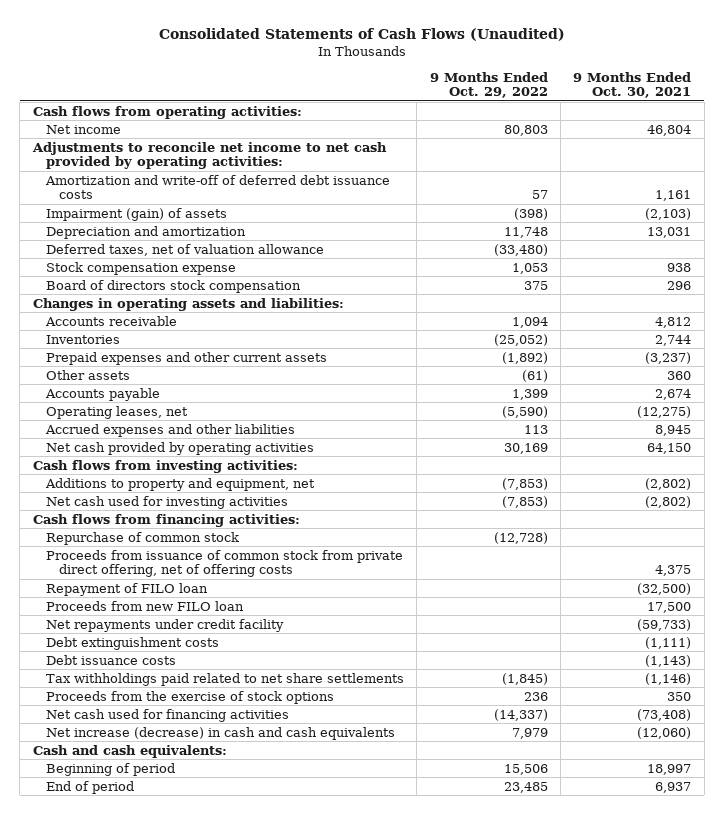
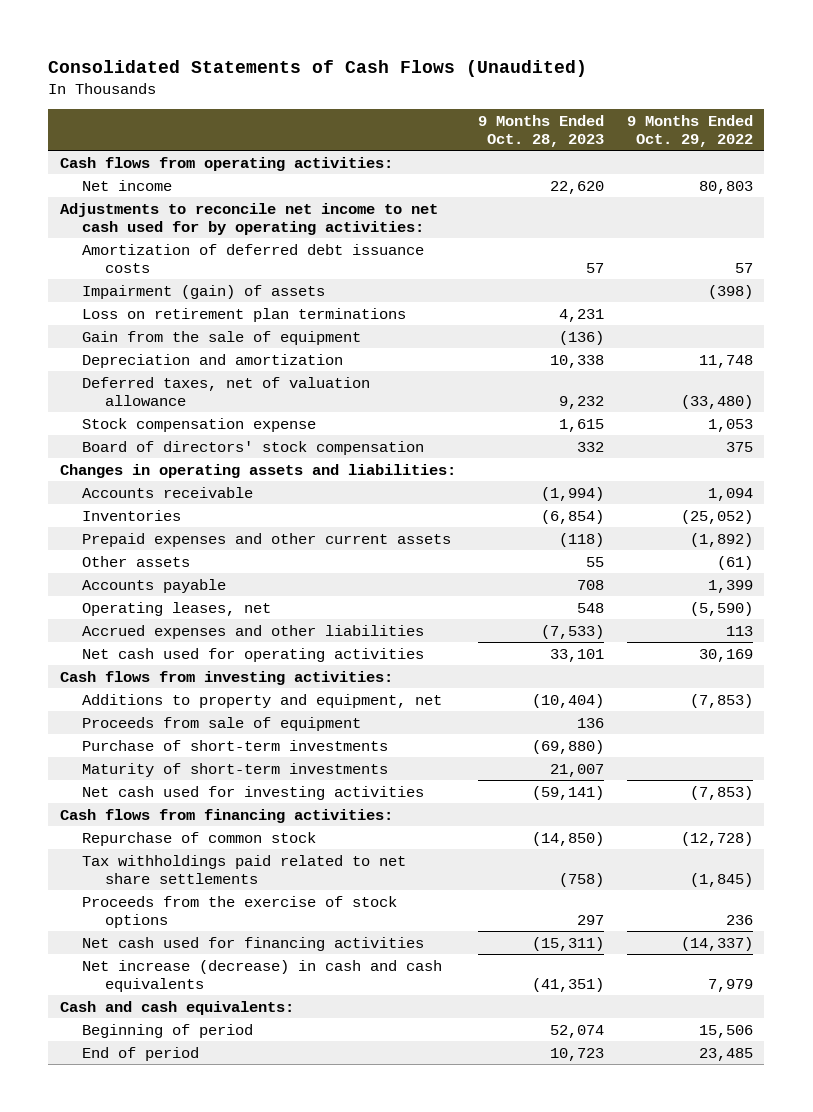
[573,71,692,99] 9 Months Ended Oct. 30, 2021 -> none
none -> [478,114,605,147] 9 Months Ended Oct. 28, 2023
[31,141,387,170] Adjustments to reconcile net income to net cash provided by operating activities: -> [59,202,438,235] Adjustments to reconcile net income to net cash used for by operating activities:
[44,174,390,200] Amortization and write-off of deferred debt issuance costs -> [82,243,425,273] Amortization of deferred debt issuance costs
none -> [82,307,407,322] Loss on retirement plan terminations
none -> [82,330,362,345] Gain from the sale of equipment
[45,279,301,293] Board of directors stock compensation -> [82,440,425,455] Board of directors' stock compensation
[45,441,314,455] Net cash provided by operating activities -> [82,647,425,662] Net cash used for operating activities
none -> [82,716,362,731] Proceeds from sale of equipment
none -> [82,739,389,751] Purchase of short-term investments
none -> [82,762,389,777] Maturity of short-term investments
[45,549,403,578] Proceeds from issuance of common stock from private direct offering, net of offering costs -> none
[45,582,208,596] Repayment of FILO loan -> none
[45,600,244,611] Proceeds from new FILO loan -> none
[45,618,284,632] Net repayments under credit facility -> none
[45,636,219,650] Debt extinguishment costs -> none
[45,654,176,665] Debt issuance costs -> none

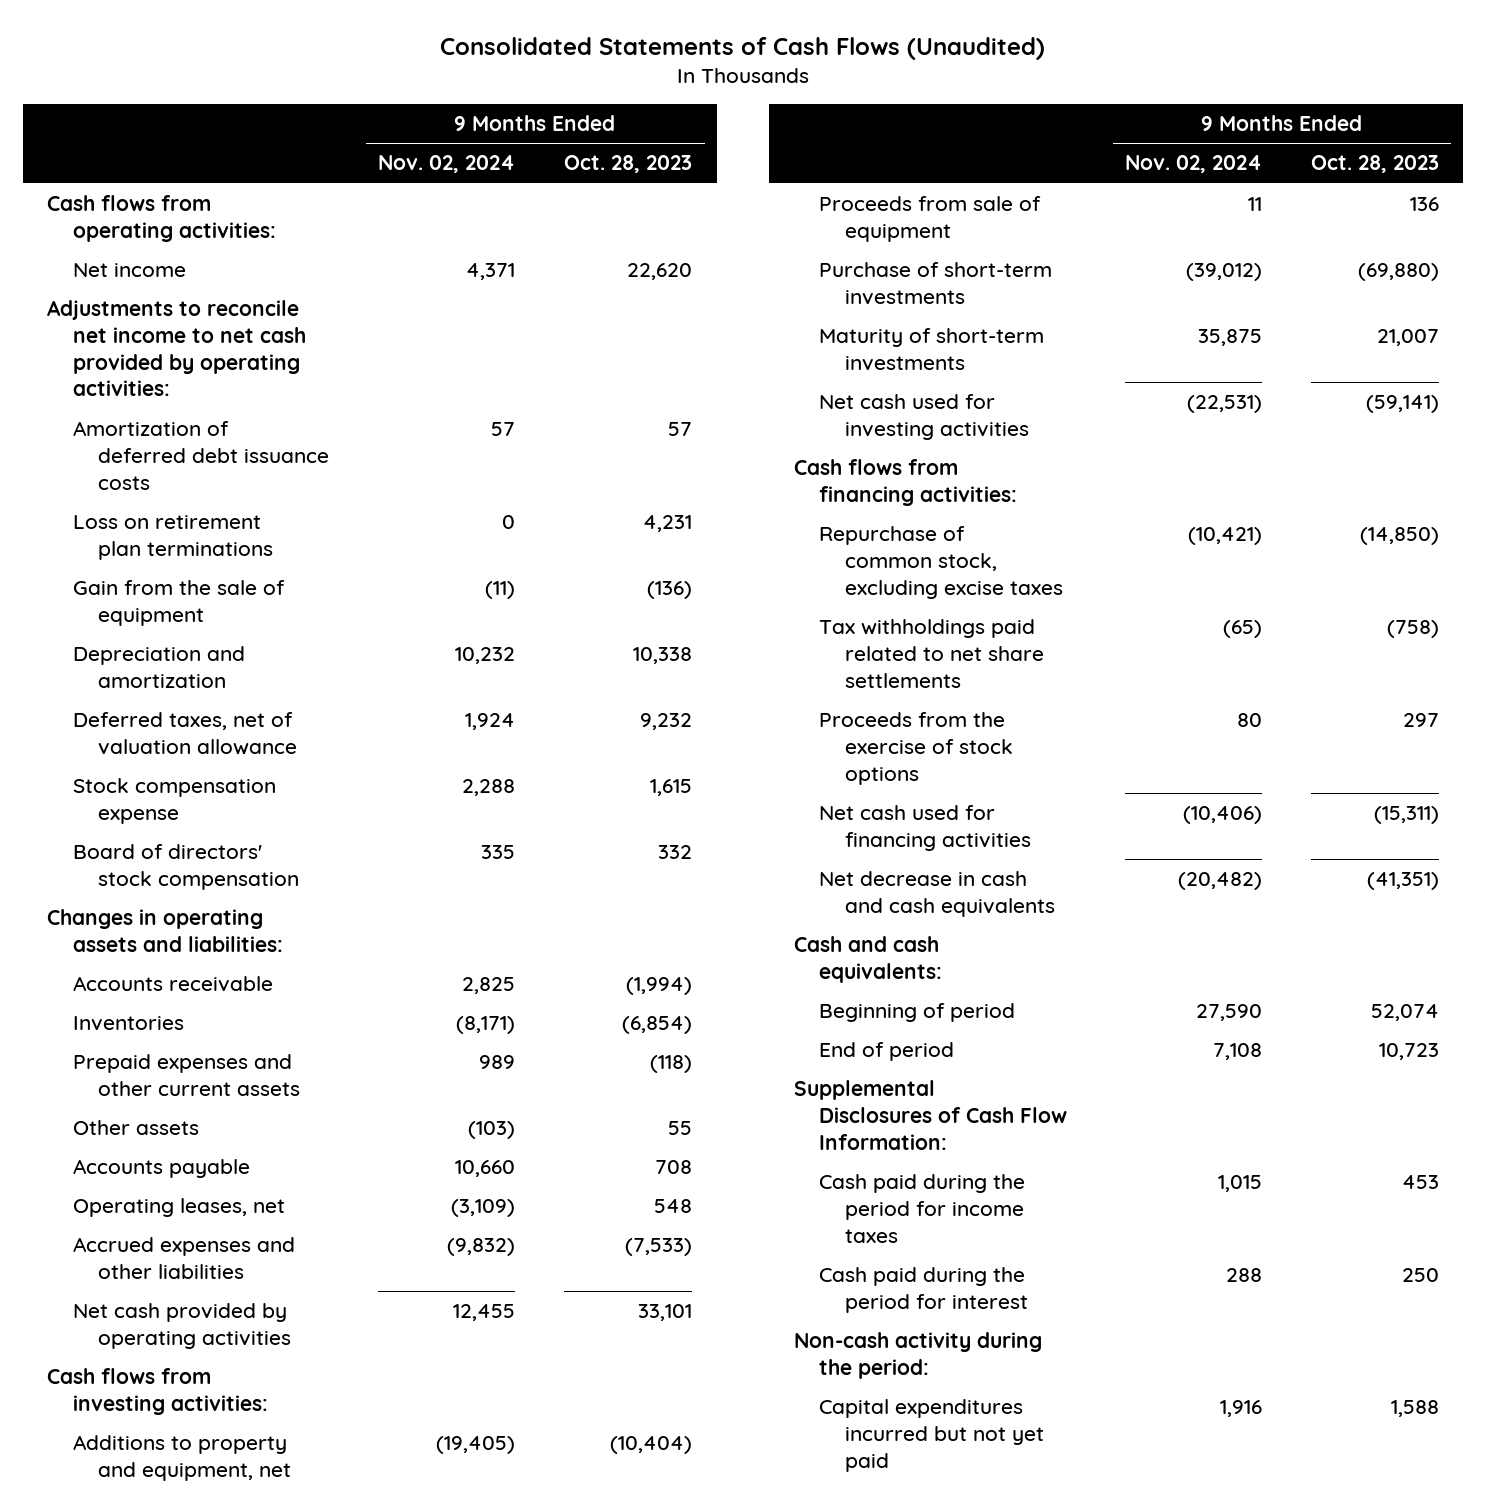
[626,114,753,147] 9 Months Ended Oct. 29, 2022 -> none
none -> [378,155,516,174] Nov. 02, 2024
[59,202,438,235] Adjustments to reconcile net income to net cash used for by operating activities: -> [47,300,306,397] Adjustments to reconcile net income to net cash provided by operating activities:
[82,284,326,299] Impairment (gain) of assets -> none
[82,647,425,662] Net cash used for operating activities -> [72,1303,292,1349] Net cash provided by operating activities
[82,831,317,846] Repurchase of common stock -> [819,526,1063,599] Repurchase of common stock, excluding excise taxes
[82,959,443,992] Net increase (decrease) in cash and cash equivalents -> [819,871,1055,917] Net decrease in cash and cash equivalents
none -> [793,1080,1068,1150] Supplemental Disclosures of Cash Flow Information:
none -> [819,1174,1026,1243] Cash paid during the period for income taxes
none -> [819,1267,1028,1313] Cash paid during the period for interest
none -> [793,1332,1042,1379] Non-cash activity during the period:
none -> [819,1399,1044,1472] Capital expenditures incurred but not yet paid

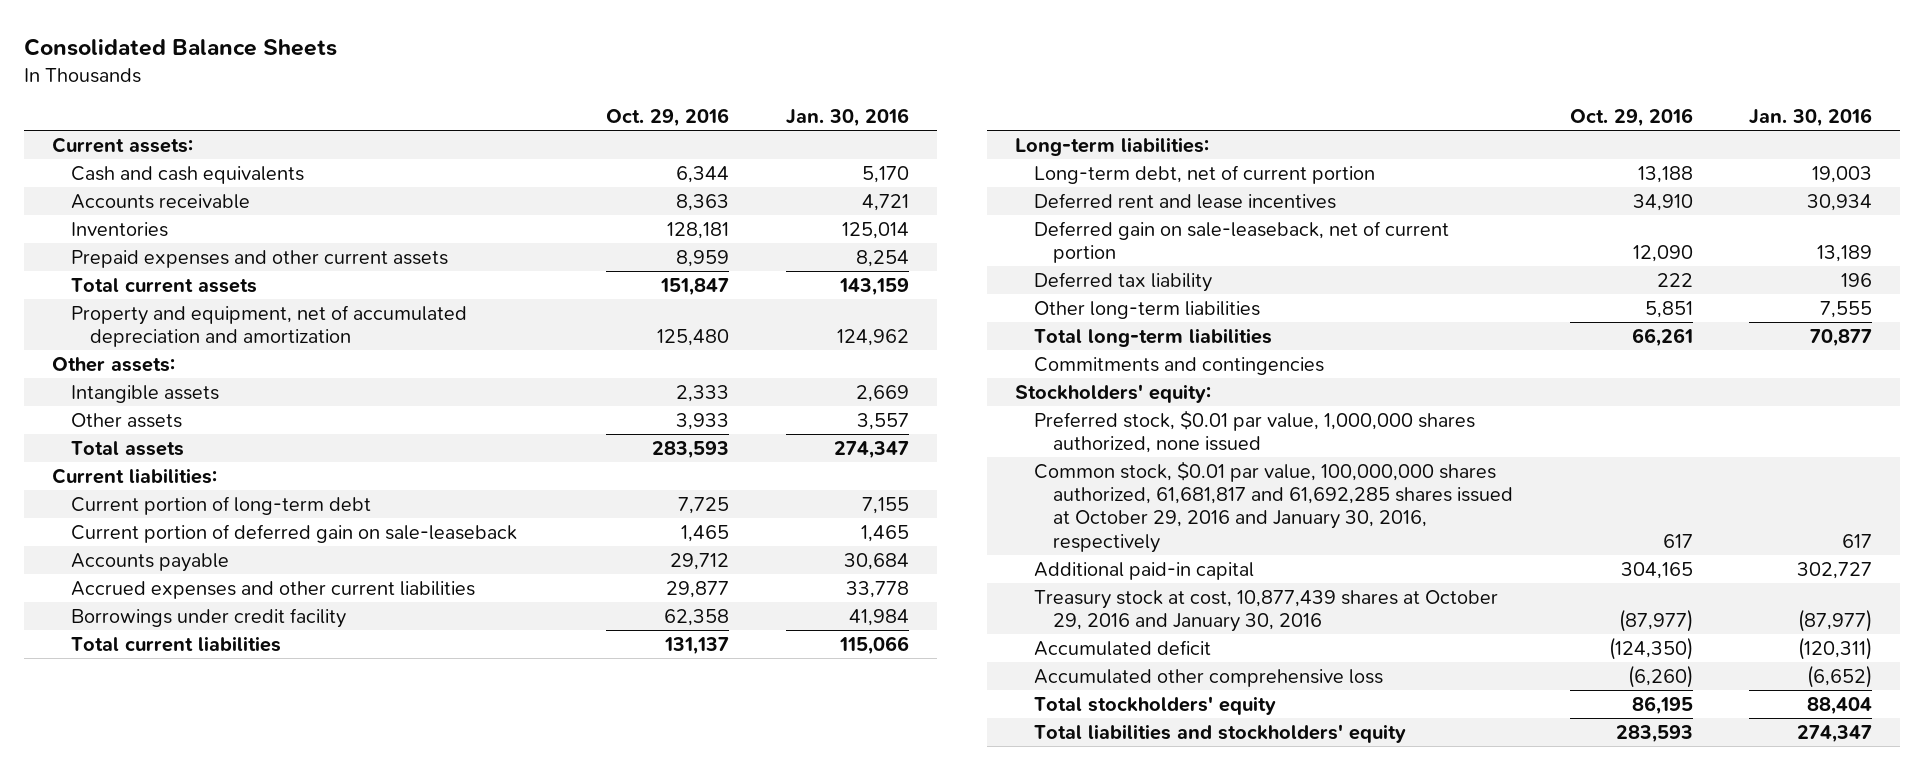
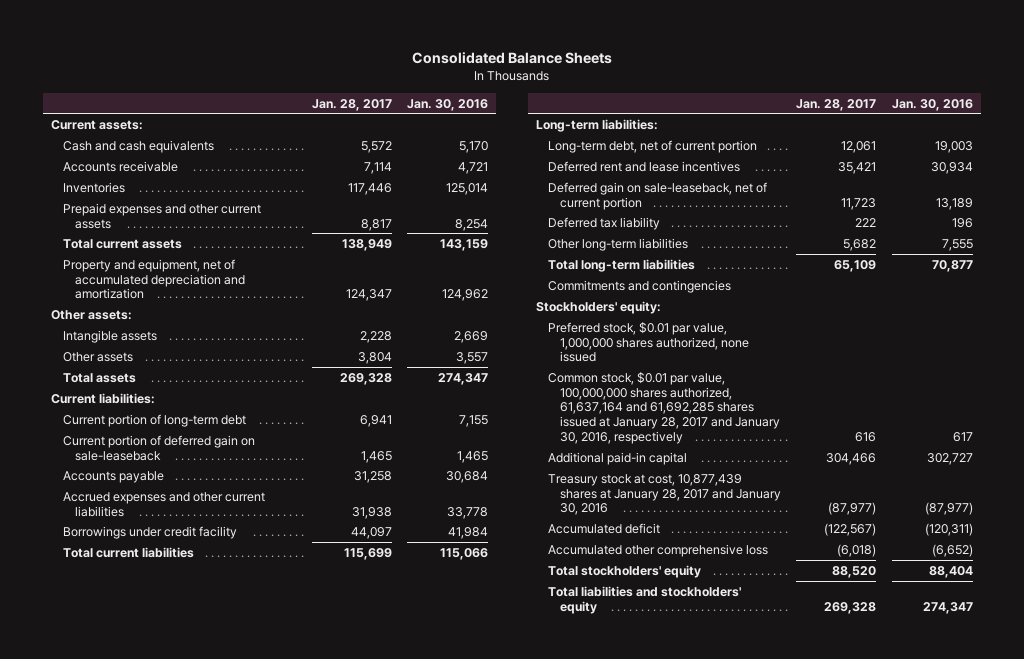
[606,108,730,128] Oct. 29, 2016 -> none
none -> [311,98,392,111] Jan. 28, 2017
[1034,460,1514,553] Common stock, $0.01 par value, 100,000,000 shares authorized, 61,681,817 and 61,692,285 shares issued at October 29, 2016 and January 30, 2016, respectively -> [547,371,780,444] Common stock, $0.01 par value, 100,000,000 shares authorized, 61,637,164 and 61,692,285 shares issued at January 28, 2017 and January 30, 2016, respectively
[1034,589,1499,633] Treasury stock at cost, 10,877,439 shares at October 29, 2016 and January 30, 2016 -> [547,473,781,516] Treasury stock at cost, 10,877,439 shares at January 28, 2017 and January 30, 2016

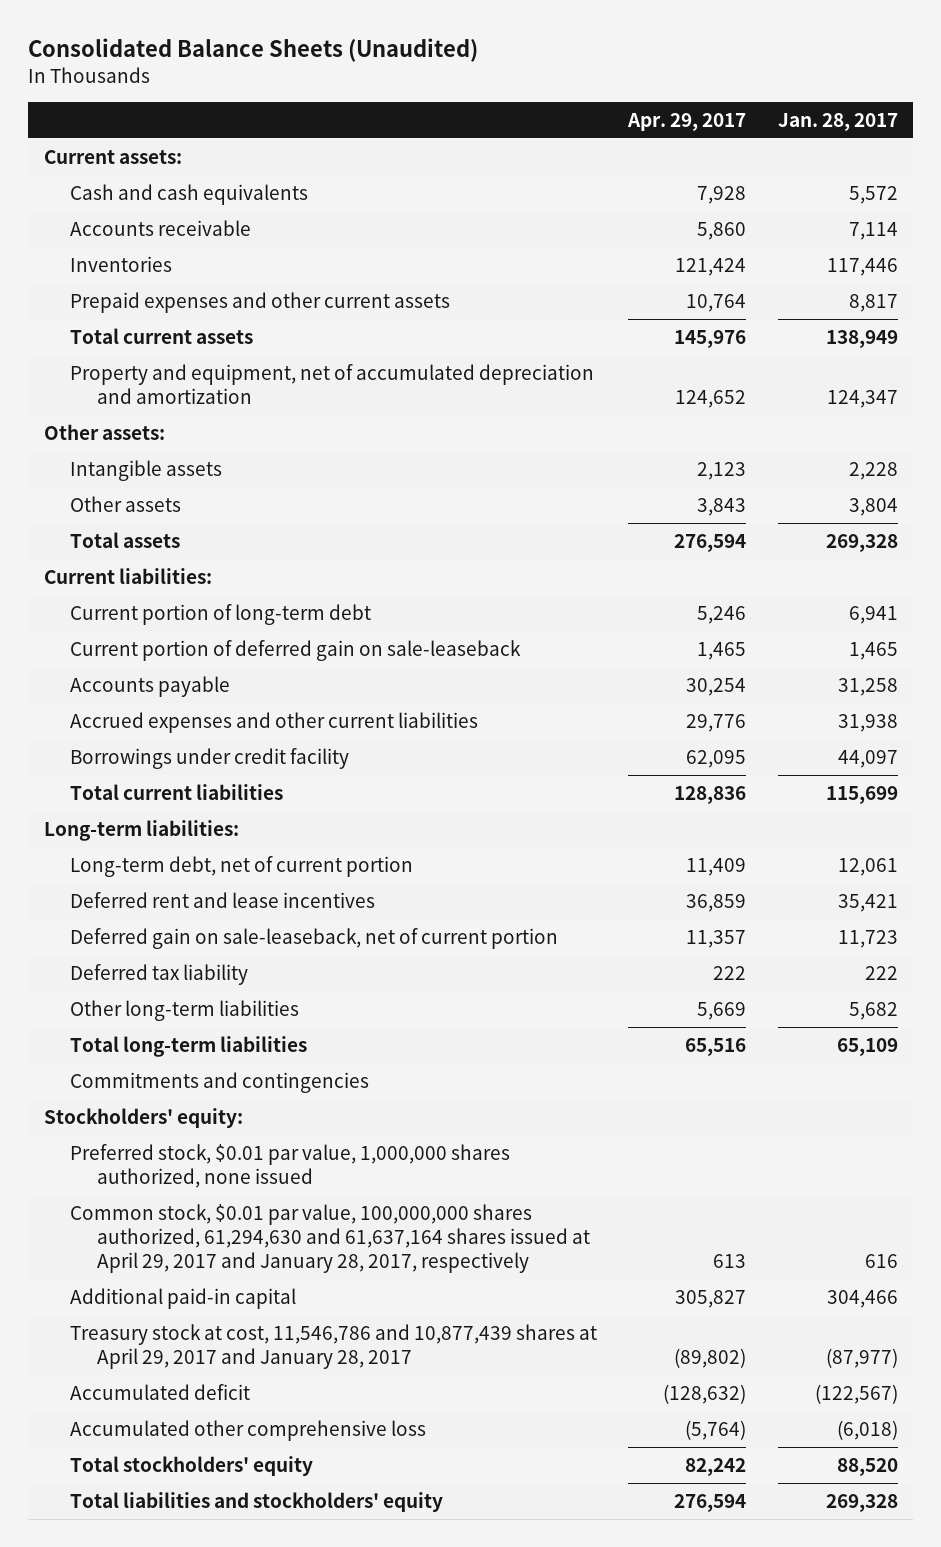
[411,52,612,65] Consolidated Balance Sheets -> [27,38,478,63] Consolidated Balance Sheets (Unaudited)
[407,98,489,111] Jan. 30, 2016 -> none
none -> [627,112,747,131] Apr. 29, 2017
[547,371,780,444] Common stock, $0.01 par value, 100,000,000 shares authorized, 61,637,164 and 61,692,285 shares issued at January 28, 2017 and January 30, 2016, respectively -> [70,1203,590,1274] Common stock, $0.01 par value, 100,000,000 shares authorized, 61,294,630 and 61,637,164 shares issued at April 29, 2017 and January 28, 2017, respectively
[547,473,781,516] Treasury stock at cost, 10,877,439 shares at January 28, 2017 and January 30, 2016 -> [70,1323,598,1370] Treasury stock at cost, 11,546,786 and 10,877,439 shares at April 29, 2017 and January 28, 2017

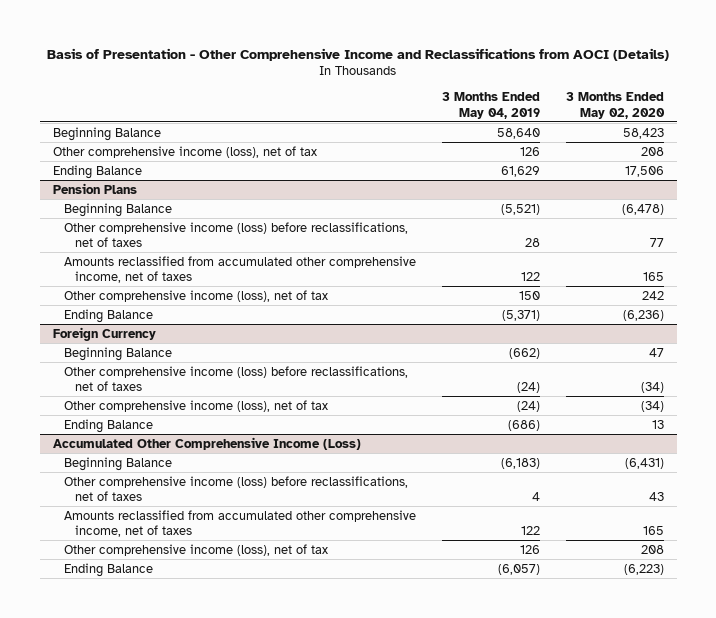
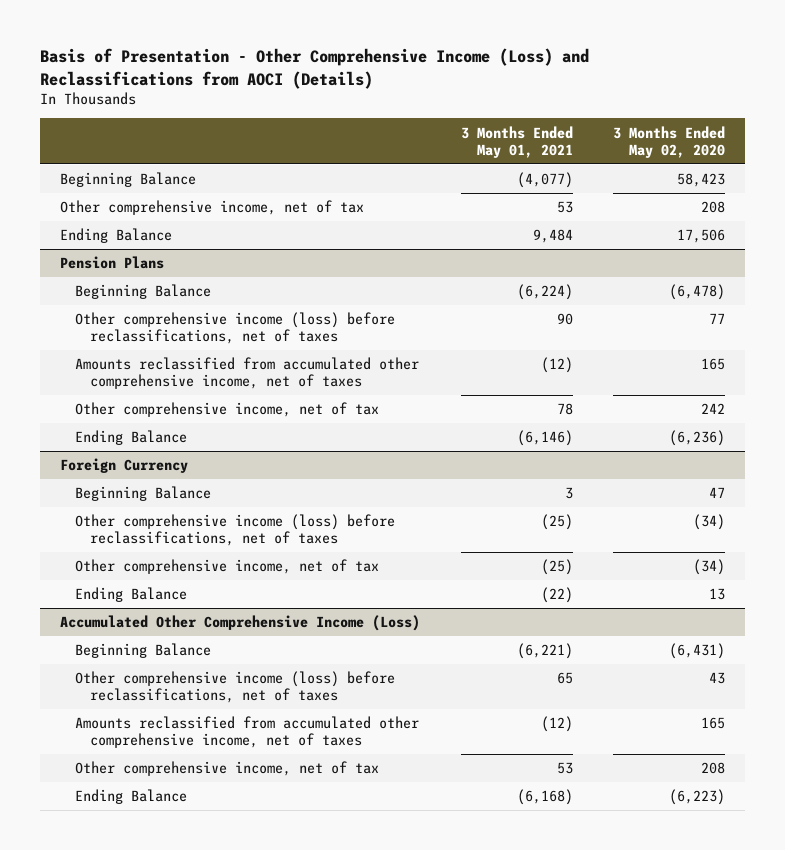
[47,47,670,61] Basis of Presentation - Other Comprehensive Income and Reclassifications from AOCI (Details) -> [40,48,590,89] Basis of Presentation - Other Comprehensive Income (Loss) and Reclassifications from AOCI (Details)
[441,92,540,119] 3 Months Ended May 04, 2019 -> none
none -> [460,125,573,158] 3 Months Ended May 01, 2021
[52,145,317,158] Other comprehensive income (loss), net of tax -> [60,200,365,216] Other comprehensive income, net of tax
[63,289,328,302] Other comprehensive income (loss), net of tax -> [75,402,380,418] Other comprehensive income, net of tax
[63,399,328,412] Other comprehensive income (loss), net of tax -> [75,559,380,575] Other comprehensive income, net of tax
[63,543,328,556] Other comprehensive income (loss), net of tax -> [75,761,380,777] Other comprehensive income, net of tax

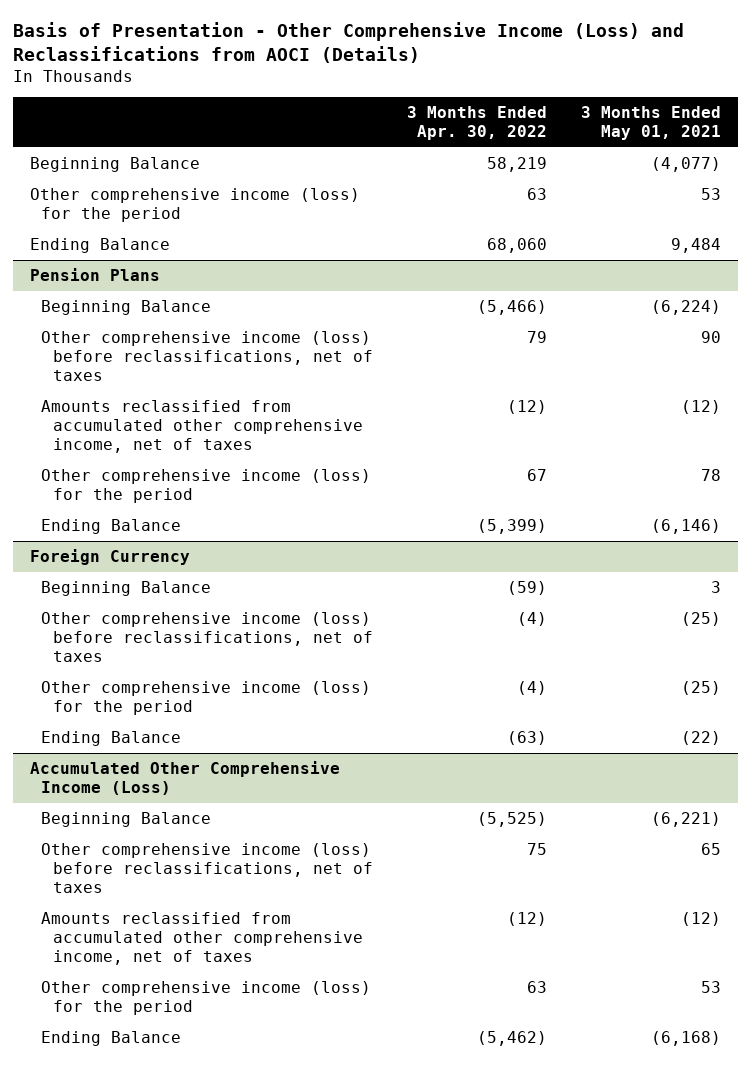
[612,125,725,158] 3 Months Ended May 02, 2020 -> none
none -> [407,106,548,141] 3 Months Ended Apr. 30, 2022
[60,200,365,216] Other comprehensive income, net of tax -> [29,187,360,222] Other comprehensive income (loss) for the period
[75,402,380,418] Other comprehensive income, net of tax -> [41,468,372,503] Other comprehensive income (loss) for the period
[75,559,380,575] Other comprehensive income, net of tax -> [41,680,372,715] Other comprehensive income (loss) for the period
[75,761,380,777] Other comprehensive income, net of tax -> [41,980,372,1015] Other comprehensive income (loss) for the period

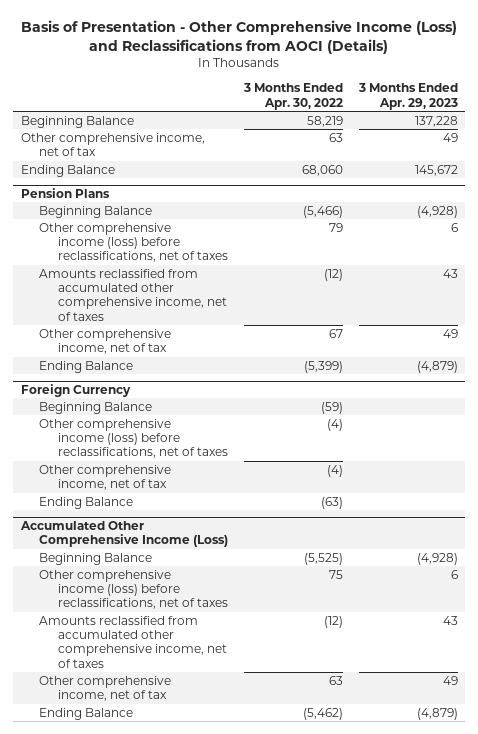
[581,106,722,141] 3 Months Ended May 01, 2021 -> none
none -> [357,83,458,110] 3 Months Ended Apr. 29, 2023
[29,187,360,222] Other comprehensive income (loss) for the period -> [20,132,205,157] Other comprehensive income, net of tax
[41,468,372,503] Other comprehensive income (loss) for the period -> [39,328,172,355] Other comprehensive income, net of tax
[41,680,372,715] Other comprehensive income (loss) for the period -> [39,464,172,491] Other comprehensive income, net of tax
[41,980,372,1015] Other comprehensive income (loss) for the period -> [39,675,172,702] Other comprehensive income, net of tax

